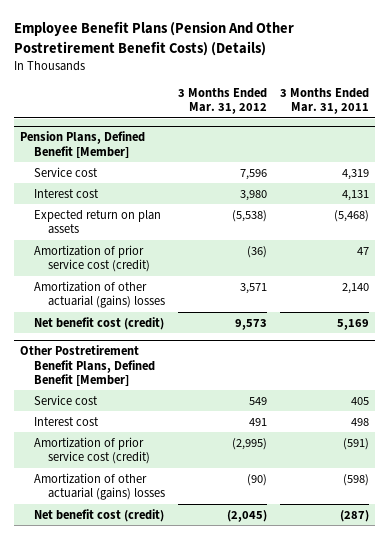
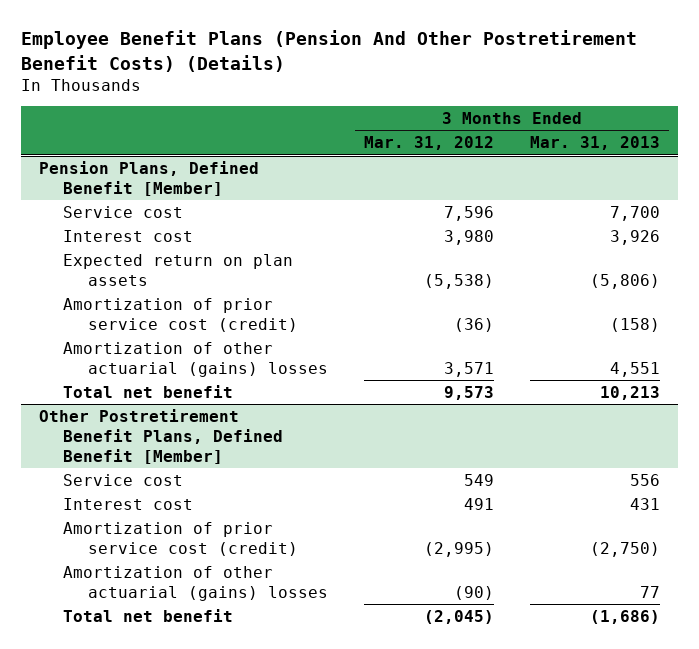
[279,87,369,115] 3 Months Ended Mar. 31, 2011 -> none
none -> [529,136,660,151] Mar. 31, 2013
[34,316,165,330] Net benefit cost (credit) -> [63,384,234,398] Total net benefit
[34,508,165,522] Net benefit cost (credit) -> [63,608,234,622] Total net benefit

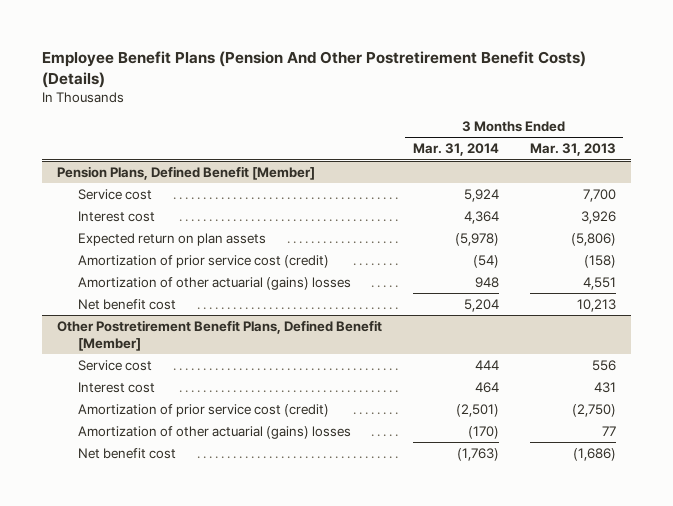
[363,136,494,151] Mar. 31, 2012 -> none
none -> [412,143,499,157] Mar. 31, 2014
[63,384,234,398] Total net benefit -> [78,298,177,310] Net benefit cost
[63,608,234,622] Total net benefit -> [78,447,177,459] Net benefit cost

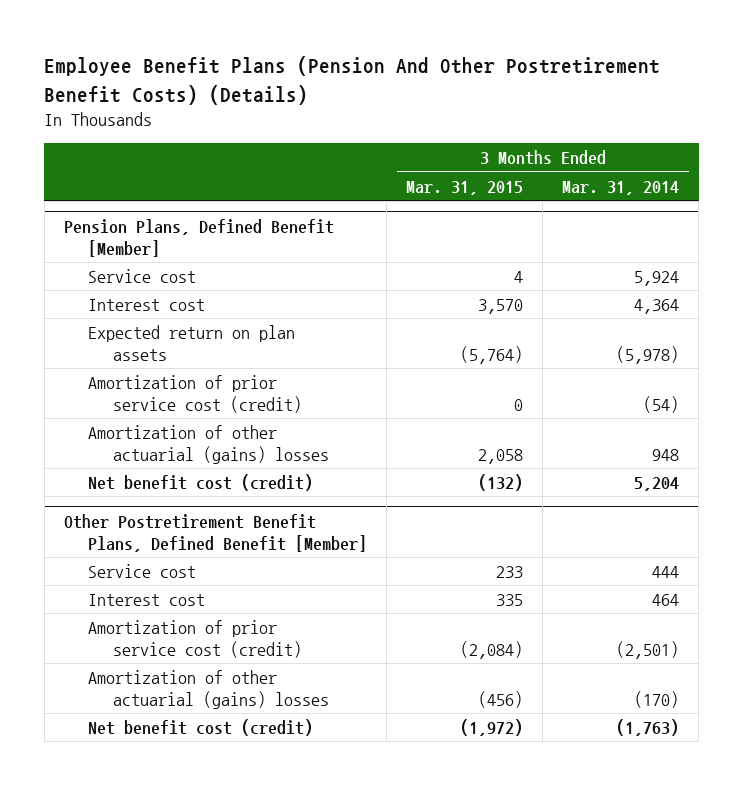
[529,143,616,157] Mar. 31, 2013 -> none
none -> [406,180,524,195] Mar. 31, 2015
[78,298,177,310] Net benefit cost -> [88,473,314,491] Net benefit cost (credit)
[78,447,177,459] Net benefit cost -> [88,718,314,736] Net benefit cost (credit)

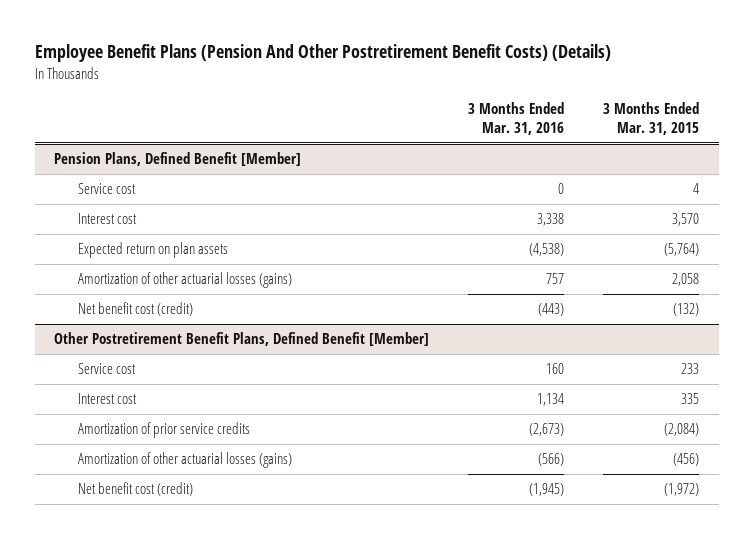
[562,180,680,195] Mar. 31, 2014 -> none
none -> [468,102,565,135] 3 Months Ended Mar. 31, 2016
[88,374,303,413] Amortization of prior service cost (credit) -> none
[88,424,330,464] Amortization of other actuarial (gains) losses -> [77,272,292,289] Amortization of other actuarial losses (gains)
[88,619,303,658] Amortization of prior service cost (credit) -> [77,422,250,439] Amortization of prior service credits
[88,669,330,709] Amortization of other actuarial (gains) losses -> [77,452,292,469] Amortization of other actuarial losses (gains)

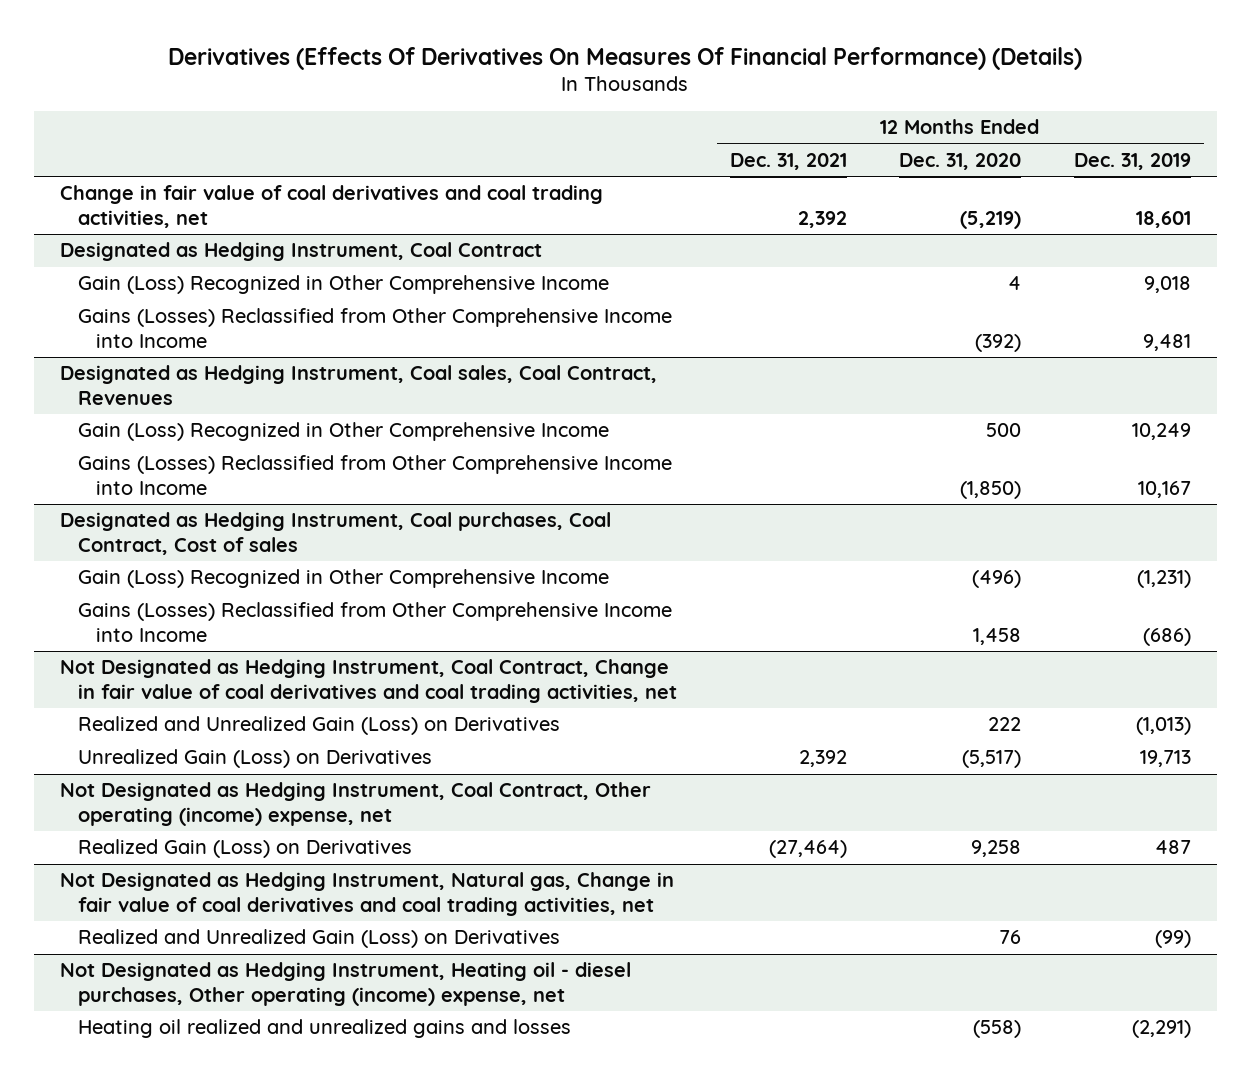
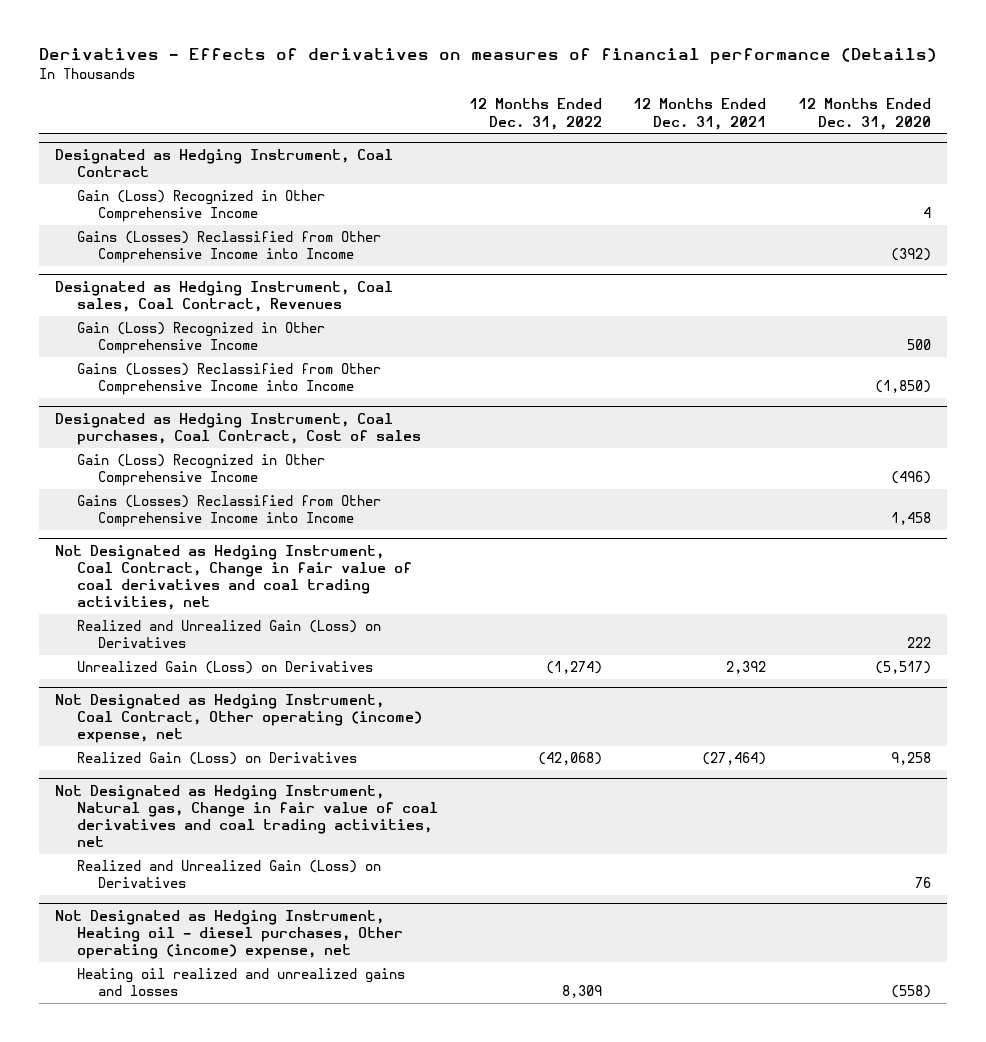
[168,46,1083,70] Derivatives (Effects Of Derivatives On Measures Of Financial Performance) (Details) -> [39,48,938,65] Derivatives - Effects of derivatives on measures of financial performance (Details)
[1073,153,1191,171] Dec. 31, 2019 -> none
none -> [469,98,603,130] 12 Months Ended Dec. 31, 2022
[60,185,604,229] Change in fair value of coal derivatives and coal trading activities, net -> none

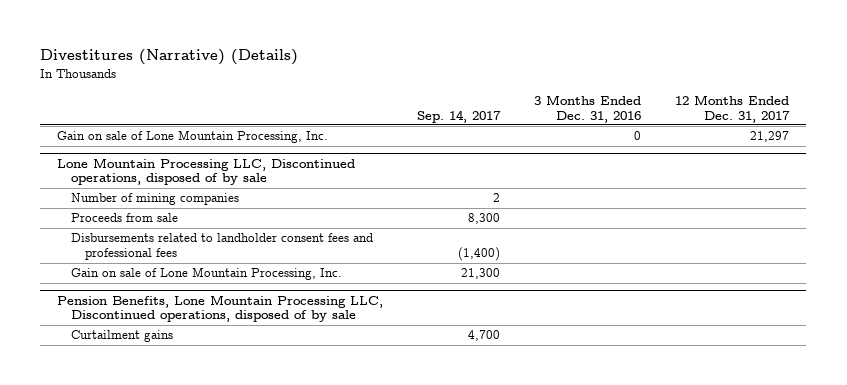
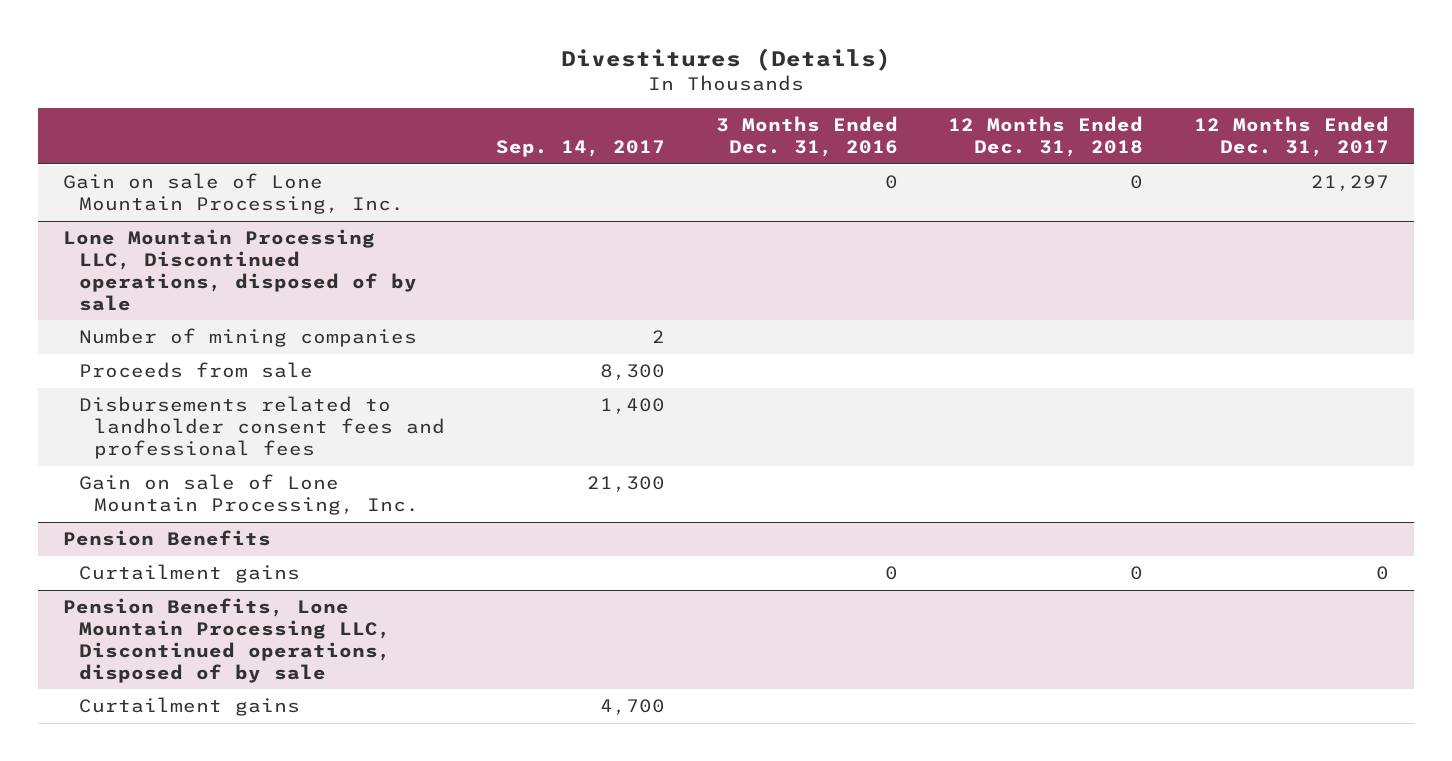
[40,49,299,66] Divestitures (Narrative) (Details) -> [561,47,892,71] Divestitures (Details)
none -> [948,116,1144,158] 12 Months Ended Dec. 31, 2018
[458,247,501,262] (1,400) -> [599,398,665,415] 1,400
none -> [62,530,271,547] Pension Benefits
none -> [78,564,300,584] Curtailment gains

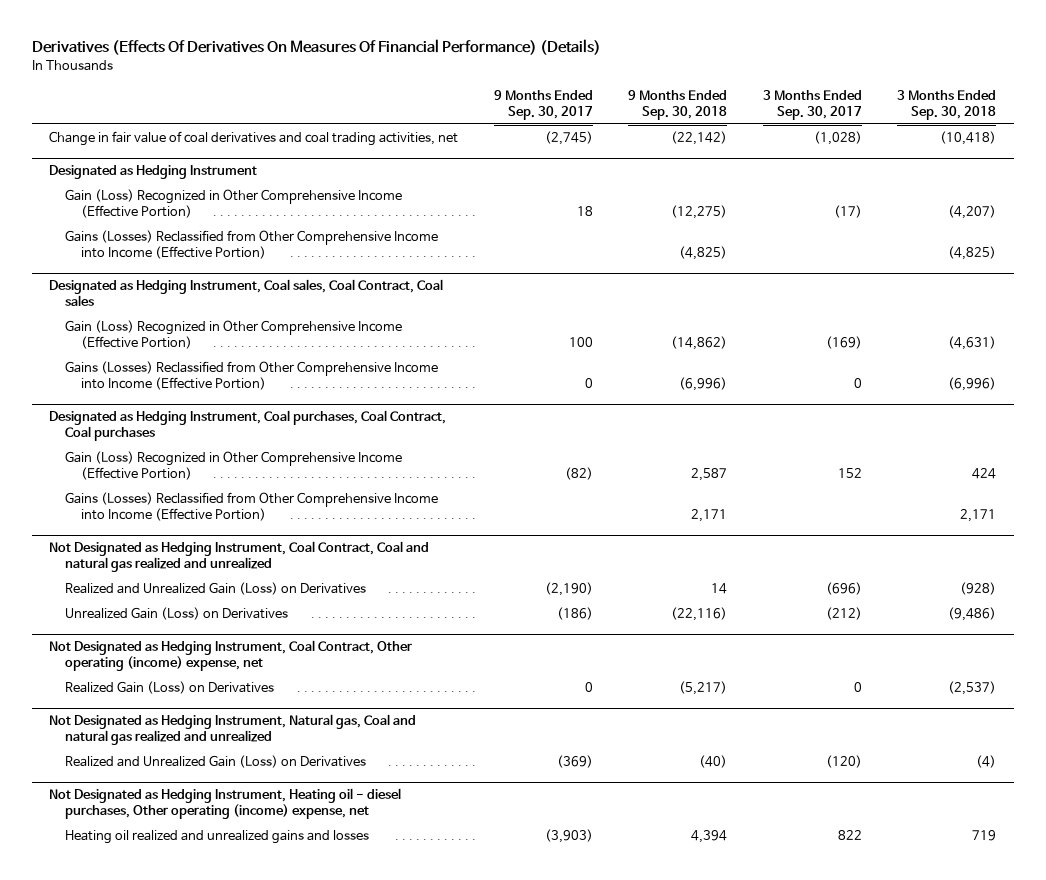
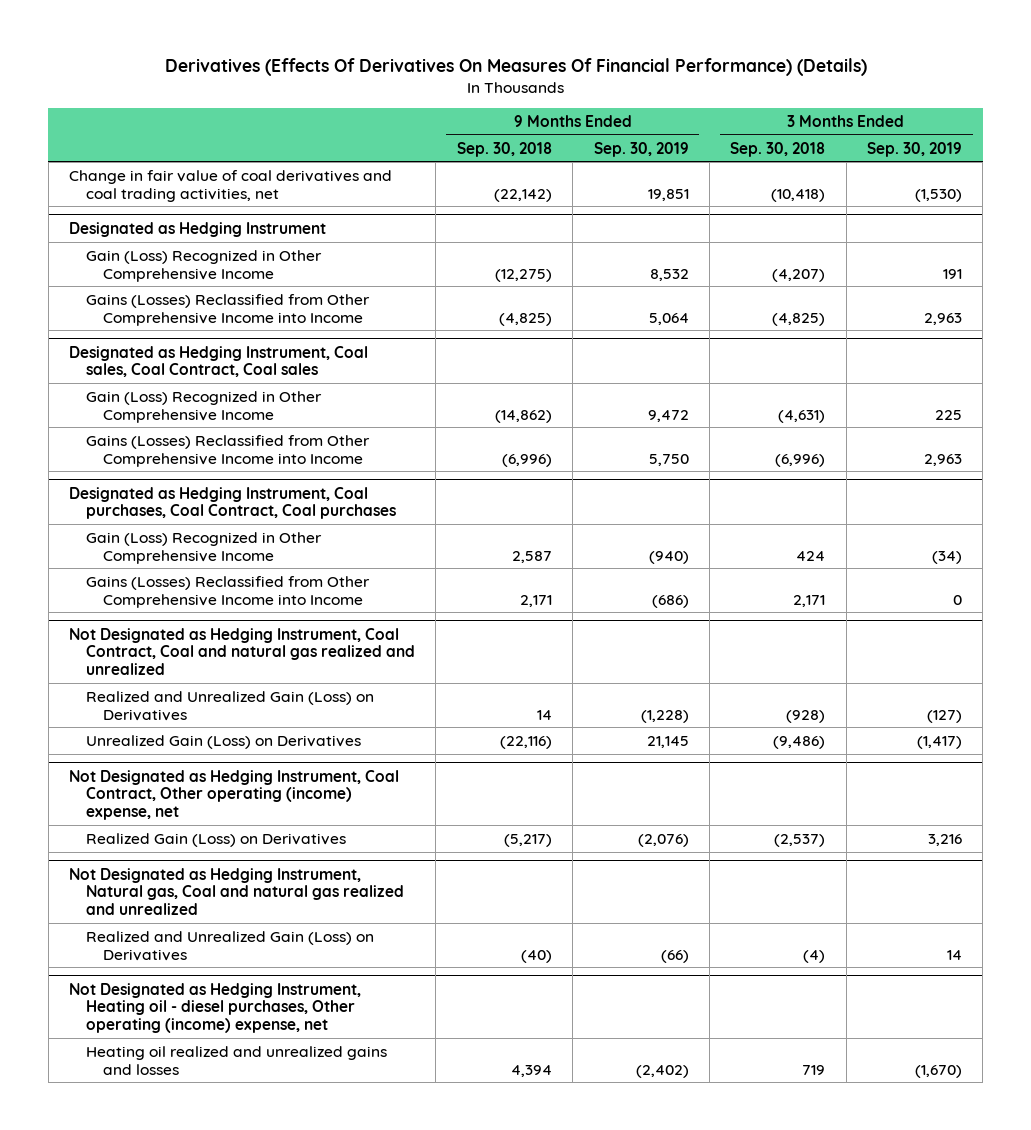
[493,90,593,121] 9 Months Ended Sep. 30, 2017 -> none
[762,90,862,121] 3 Months Ended Sep. 30, 2017 -> none
none -> [593,141,689,157] Sep. 30, 2019
none -> [867,141,963,157] Sep. 30, 2019
[65,189,403,219] Gain (Loss) Recognized in Other Comprehensive Income (Effective Portion) -> [86,249,323,282] Gain (Loss) Recognized in Other Comprehensive Income
[65,230,439,260] Gains (Losses) Reclassified from Other Comprehensive Income into Income (Effective Portion) -> [86,293,371,326] Gains (Losses) Reclassified from Other Comprehensive Income into Income
[65,320,403,350] Gain (Loss) Recognized in Other Comprehensive Income (Effective Portion) -> [86,390,323,423] Gain (Loss) Recognized in Other Comprehensive Income
[65,361,439,391] Gains (Losses) Reclassified from Other Comprehensive Income into Income (Effective Portion) -> [86,434,371,467] Gains (Losses) Reclassified from Other Comprehensive Income into Income
[65,451,403,481] Gain (Loss) Recognized in Other Comprehensive Income (Effective Portion) -> [86,531,323,564] Gain (Loss) Recognized in Other Comprehensive Income
[65,492,439,522] Gains (Losses) Reclassified from Other Comprehensive Income into Income (Effective Portion) -> [86,575,371,608] Gains (Losses) Reclassified from Other Comprehensive Income into Income

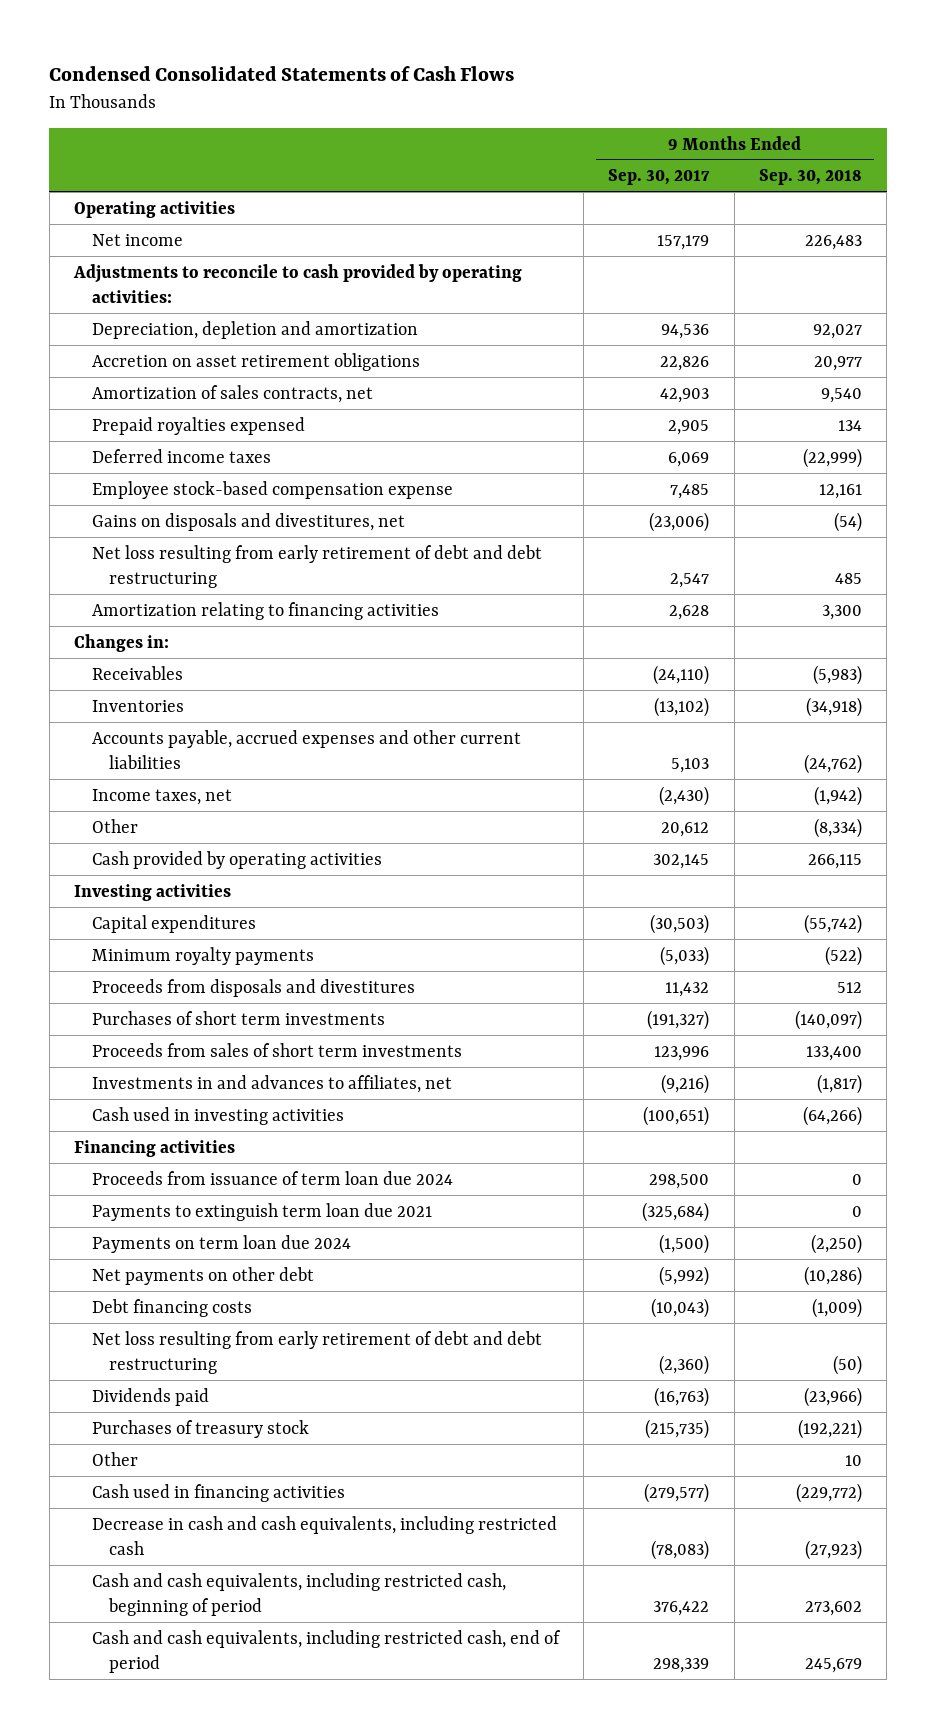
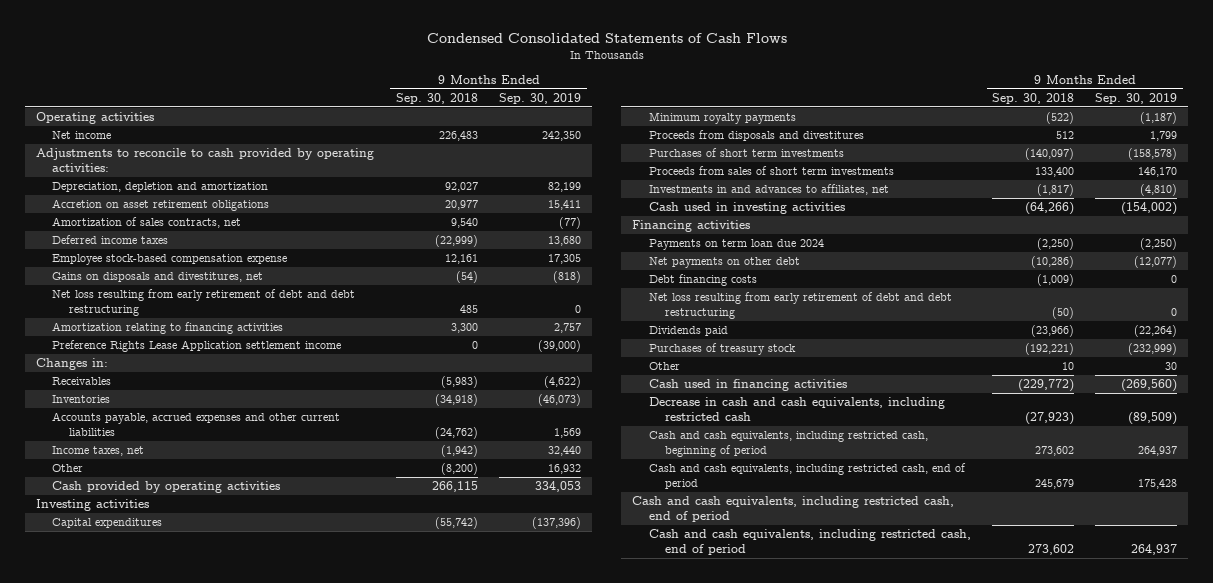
[608,169,711,186] Sep. 30, 2017 -> none
none -> [499,92,582,104] Sep. 30, 2019
[91,416,305,435] Prepaid royalties expensed -> none
none -> [52,340,342,353] Preference Rights Lease Application settlement income
[813,817,862,838] (8,334) -> [440,463,478,476] (8,200)
[91,1170,453,1185] Proceeds from issuance of term loan due 2024 -> none
[91,1202,432,1221] Payments to extinguish term loan due 2021 -> none
none -> [631,496,954,523] Cash and cash equivalents, including restricted cash, end of period
none -> [648,529,971,556] Cash and cash equivalents, including restricted cash, end of period

